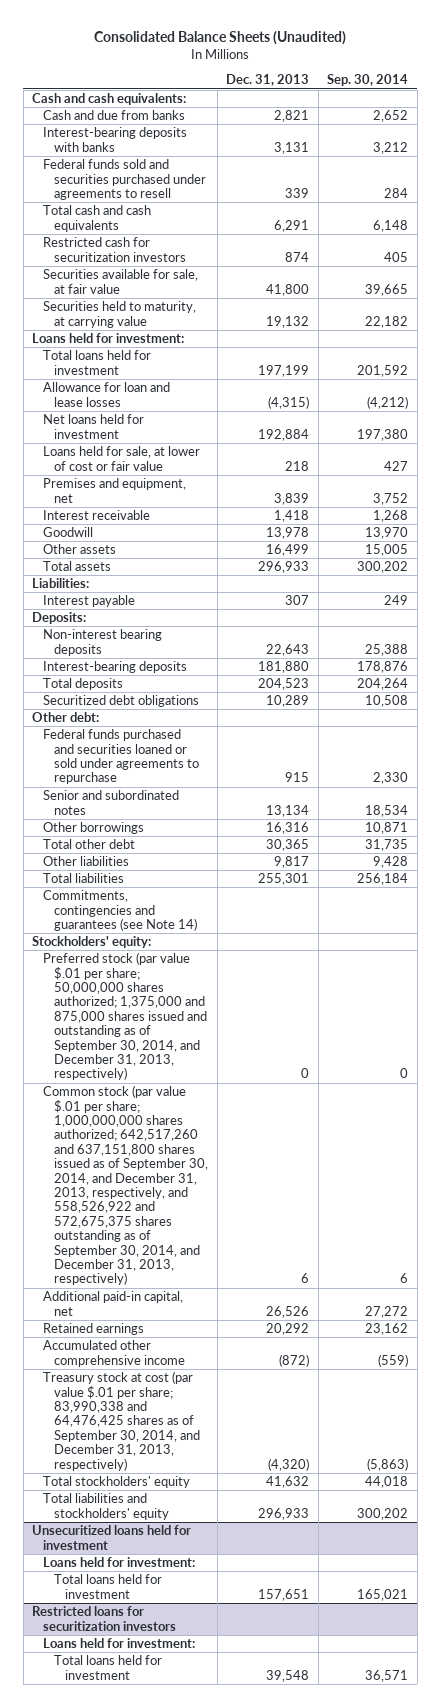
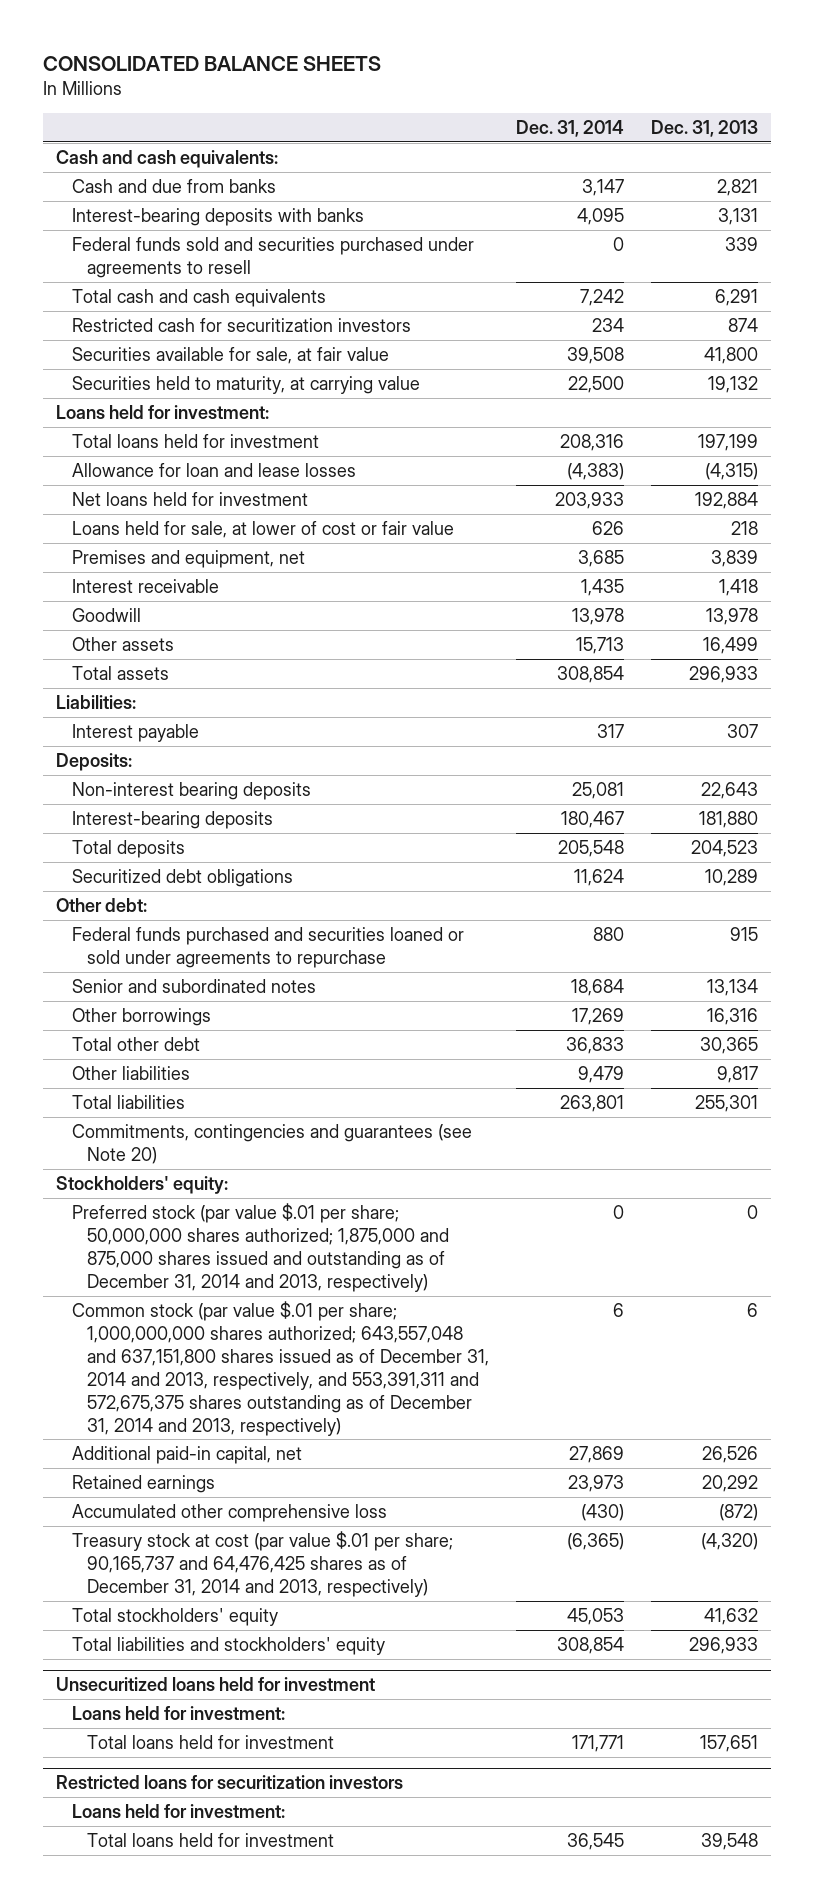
[94,31,347,46] Consolidated Balance Sheets (Unaudited) -> [43,55,382,71] CONSOLIDATED BALANCE SHEETS
[327,74,409,87] Sep. 30, 2014 -> none
none -> [515,119,624,137] Dec. 31, 2014
[43,890,198,931] Commitments, contingencies and guarantees (see Note 14) -> [71,1123,472,1164] Commitments, contingencies and guarantees (see Note 20)
[43,952,208,1081] Preferred stock (par value $.01 per share; 50,000,000 shares authorized; 1,375,000 and 875,000 shares issued and outstanding as of September 30, 2014, and December 31, 2013, respectively) -> [71,1202,449,1292] Preferred stock (par value $.01 per share; 50,000,000 shares authorized; 1,875,000 and 875,000 shares issued and outstanding as of December 31, 2014 and 2013, respectively)
[43,1085,209,1286] Common stock (par value $.01 per share; 1,000,000,000 shares authorized; 642,517,260 and 637,151,800 shares issued as of September 30, 2014, and December 31, 2013, respectively, and 558,526,922 and 572,675,375 shares outstanding as of September 30, 2014, and December 31, 2013, respectively) -> [71,1300,489,1436] Common stock (par value $.01 per share; 1,000,000,000 shares authorized; 643,557,048 and 637,151,800 shares issued as of December 31, 2014 and 2013, respectively, and 553,391,311 and 572,675,375 shares outstanding as of December 31, 2014 and 2013, respectively)
[43,1340,186,1367] Accumulated other comprehensive income -> [71,1503,387,1522] Accumulated other comprehensive loss
[43,1371,201,1471] Treasury stock at cost (par value $.01 per share; 83,990,338 and 64,476,425 shares as of September 30, 2014, and December 31, 2013, respectively) -> [71,1530,453,1597] Treasury stock at cost (par value $.01 per share; 90,165,737 and 64,476,425 shares as of December 31, 2014 and 2013, respectively)

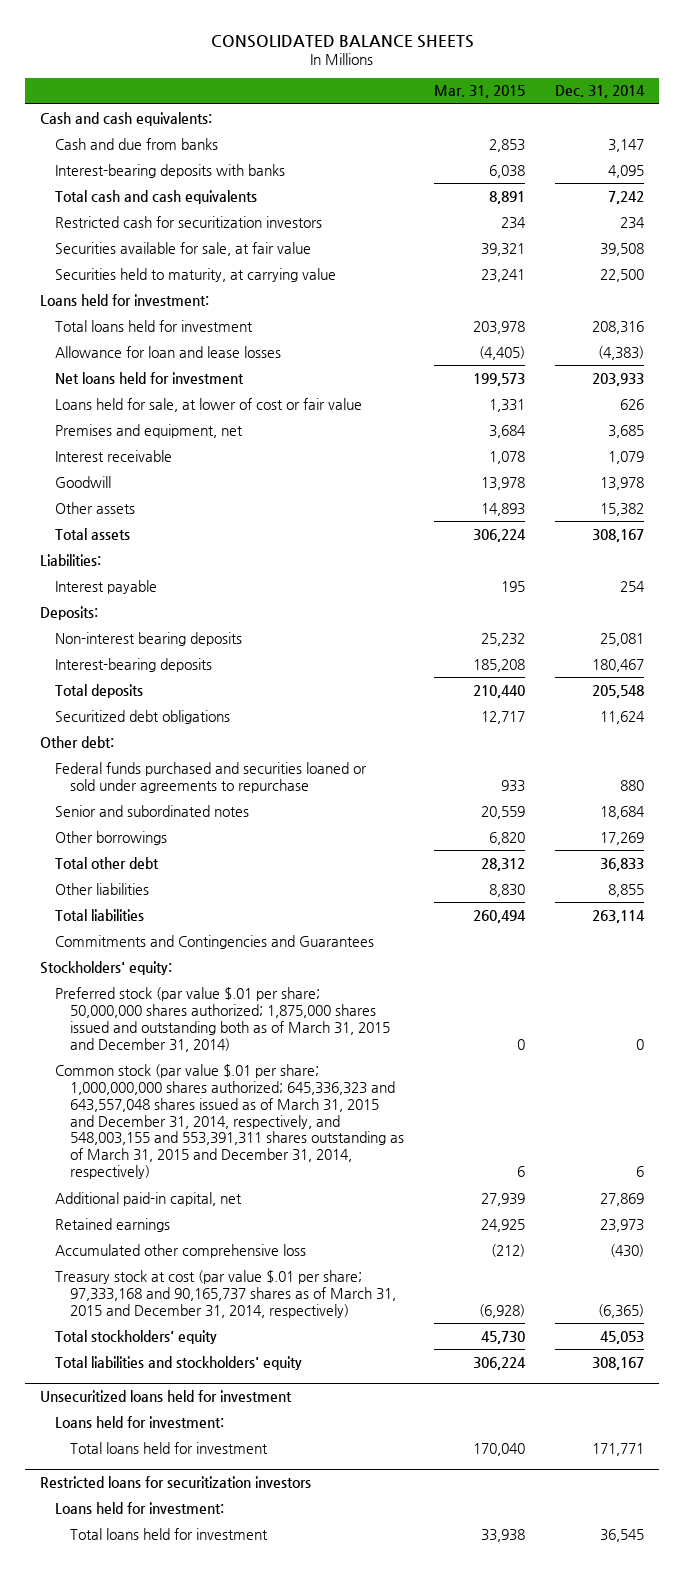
[650,119,758,137] Dec. 31, 2013 -> none
none -> [434,85,526,99] Mar. 31, 2015
[71,236,474,278] Federal funds sold and securities purchased under agreements to resell -> none
[580,578,624,596] 1,435 -> [608,450,645,464] 1,079
[575,636,624,654] 15,713 -> [600,502,645,516] 15,382
[556,665,624,683] 308,854 -> [592,528,645,542] 308,167
[596,723,624,738] 317 -> [620,580,646,592] 254
[577,1065,624,1083] 9,479 -> [608,883,645,897] 8,855
[559,1094,624,1112] 263,801 -> [592,909,646,923] 263,114
[71,1123,472,1164] Commitments, contingencies and guarantees (see Note 20) -> [55,934,375,949] Commitments and Contingencies and Guarantees
[71,1202,449,1292] Preferred stock (par value $.01 per share; 50,000,000 shares authorized; 1,875,000 and 875,000 shares issued and outstanding as of December 31, 2014 and 2013, respectively) -> [55,986,391,1052] Preferred stock (par value $.01 per share; 50,000,000 shares authorized; 1,875,000 shares issued and outstanding both as of March 31, 2015 and December 31, 2014)
[71,1300,489,1436] Common stock (par value $.01 per share; 1,000,000,000 shares authorized; 643,557,048 and 637,151,800 shares issued as of December 31, 2014 and 2013, respectively, and 553,391,311 and 572,675,375 shares outstanding as of December 31, 2014 and 2013, respectively) -> [55,1063,405,1180] Common stock (par value $.01 per share; 1,000,000,000 shares authorized; 645,336,323 and 643,557,048 shares issued as of March 31, 2015 and December 31, 2014, respectively, and 548,003,155 and 553,391,311 shares outstanding as of March 31, 2015 and December 31, 2014, respectively)
[71,1530,453,1597] Treasury stock at cost (par value $.01 per share; 90,165,737 and 64,476,425 shares as of December 31, 2014 and 2013, respectively) -> [55,1269,397,1318] Treasury stock at cost (par value $.01 per share; 97,333,168 and 90,165,737 shares as of March 31, 2015 and December 31, 2014, respectively)
[556,1636,624,1654] 308,854 -> [592,1356,645,1370] 308,167

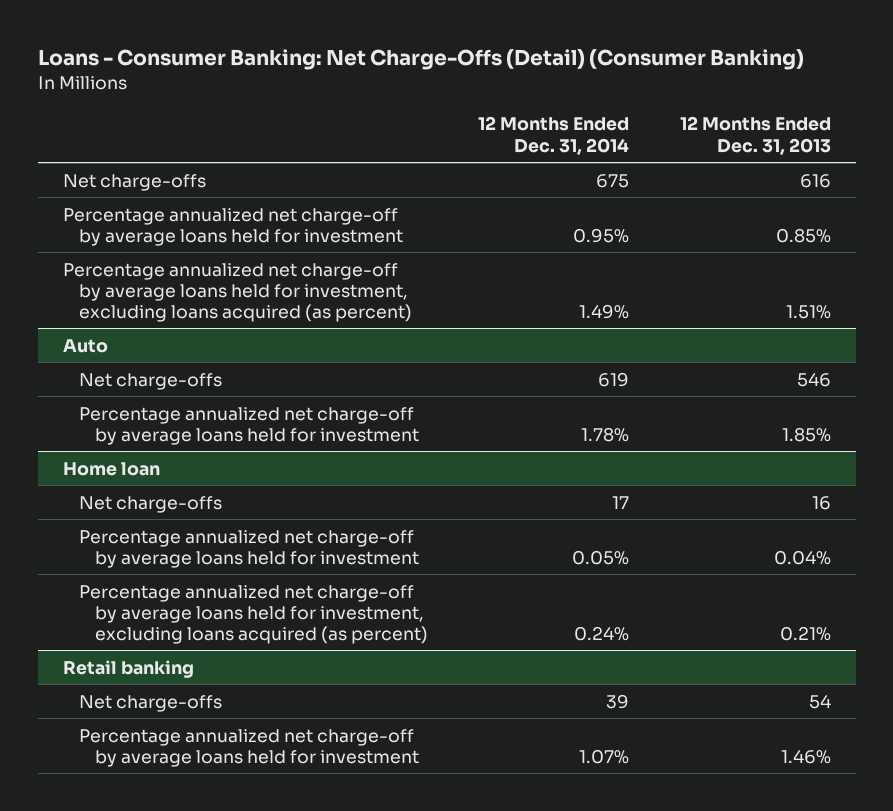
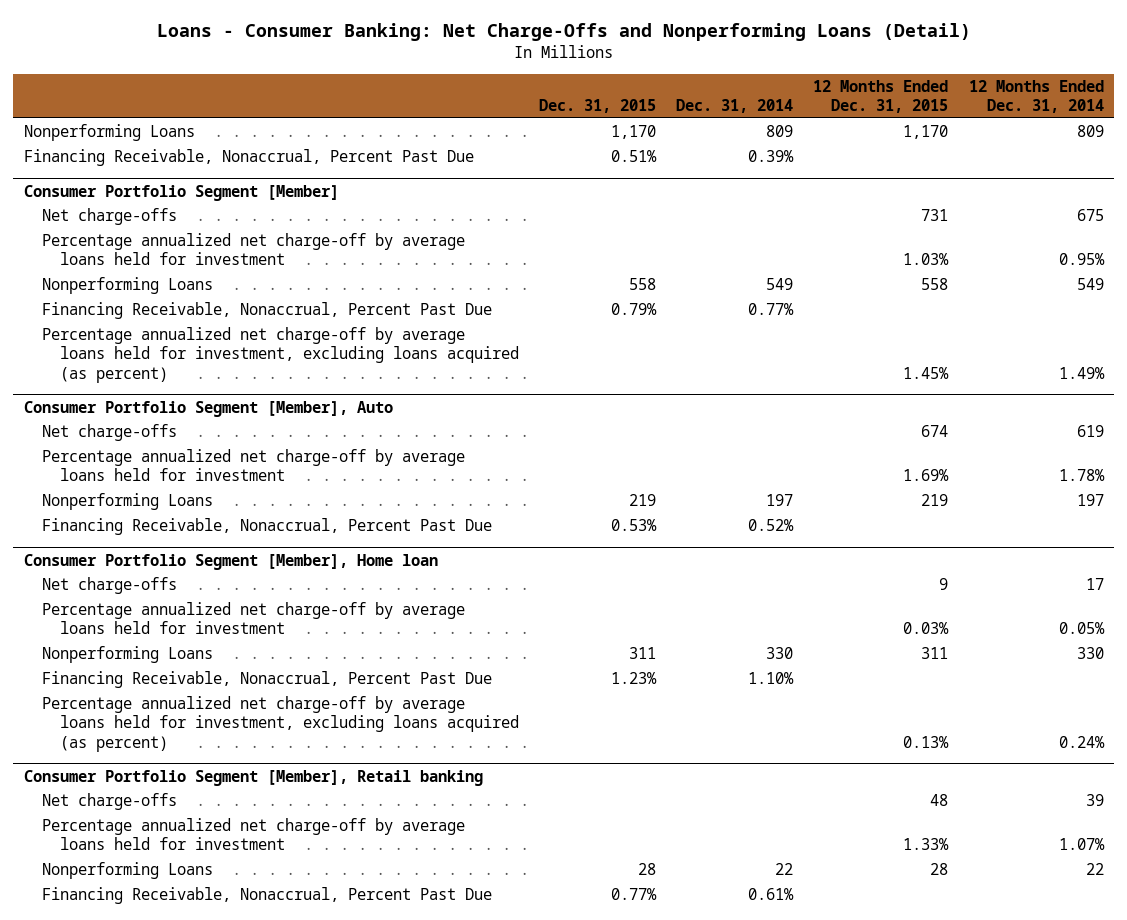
[37,49,804,71] Loans - Consumer Banking: Net Charge-Offs (Detail) (Consumer Banking) -> [156,23,971,42] Loans - Consumer Banking: Net Charge-Offs and Nonperforming Loans (Detail)
[679,116,831,155] 12 Months Ended Dec. 31, 2013 -> none
none -> [538,99,656,114] Dec. 31, 2015
none -> [676,99,794,114] Dec. 31, 2014
none -> [813,79,949,114] 12 Months Ended Dec. 31, 2015
none -> [23,123,195,141] Nonperforming Loans
none -> [23,148,474,166] Financing Receivable, Nonaccrual, Percent Past Due
none -> [23,184,339,201] Consumer Portfolio Segment [Member]
none -> [41,276,213,294] Nonperforming Loans
none -> [41,301,492,319] Financing Receivable, Nonaccrual, Percent Past Due
[62,338,108,353] Auto -> none
none -> [23,400,393,417] Consumer Portfolio Segment [Member], Auto
[62,461,160,476] Home loan -> none
none -> [41,492,213,510] Nonperforming Loans
none -> [41,517,492,535] Financing Receivable, Nonaccrual, Percent Past Due
none -> [23,553,438,570] Consumer Portfolio Segment [Member], Home loan
none -> [41,645,213,663] Nonperforming Loans
none -> [41,670,492,688] Financing Receivable, Nonaccrual, Percent Past Due
[62,659,194,678] Retail banking -> none
none -> [23,769,483,786] Consumer Portfolio Segment [Member], Retail banking
none -> [41,861,213,879] Nonperforming Loans
none -> [41,886,492,904] Financing Receivable, Nonaccrual, Percent Past Due

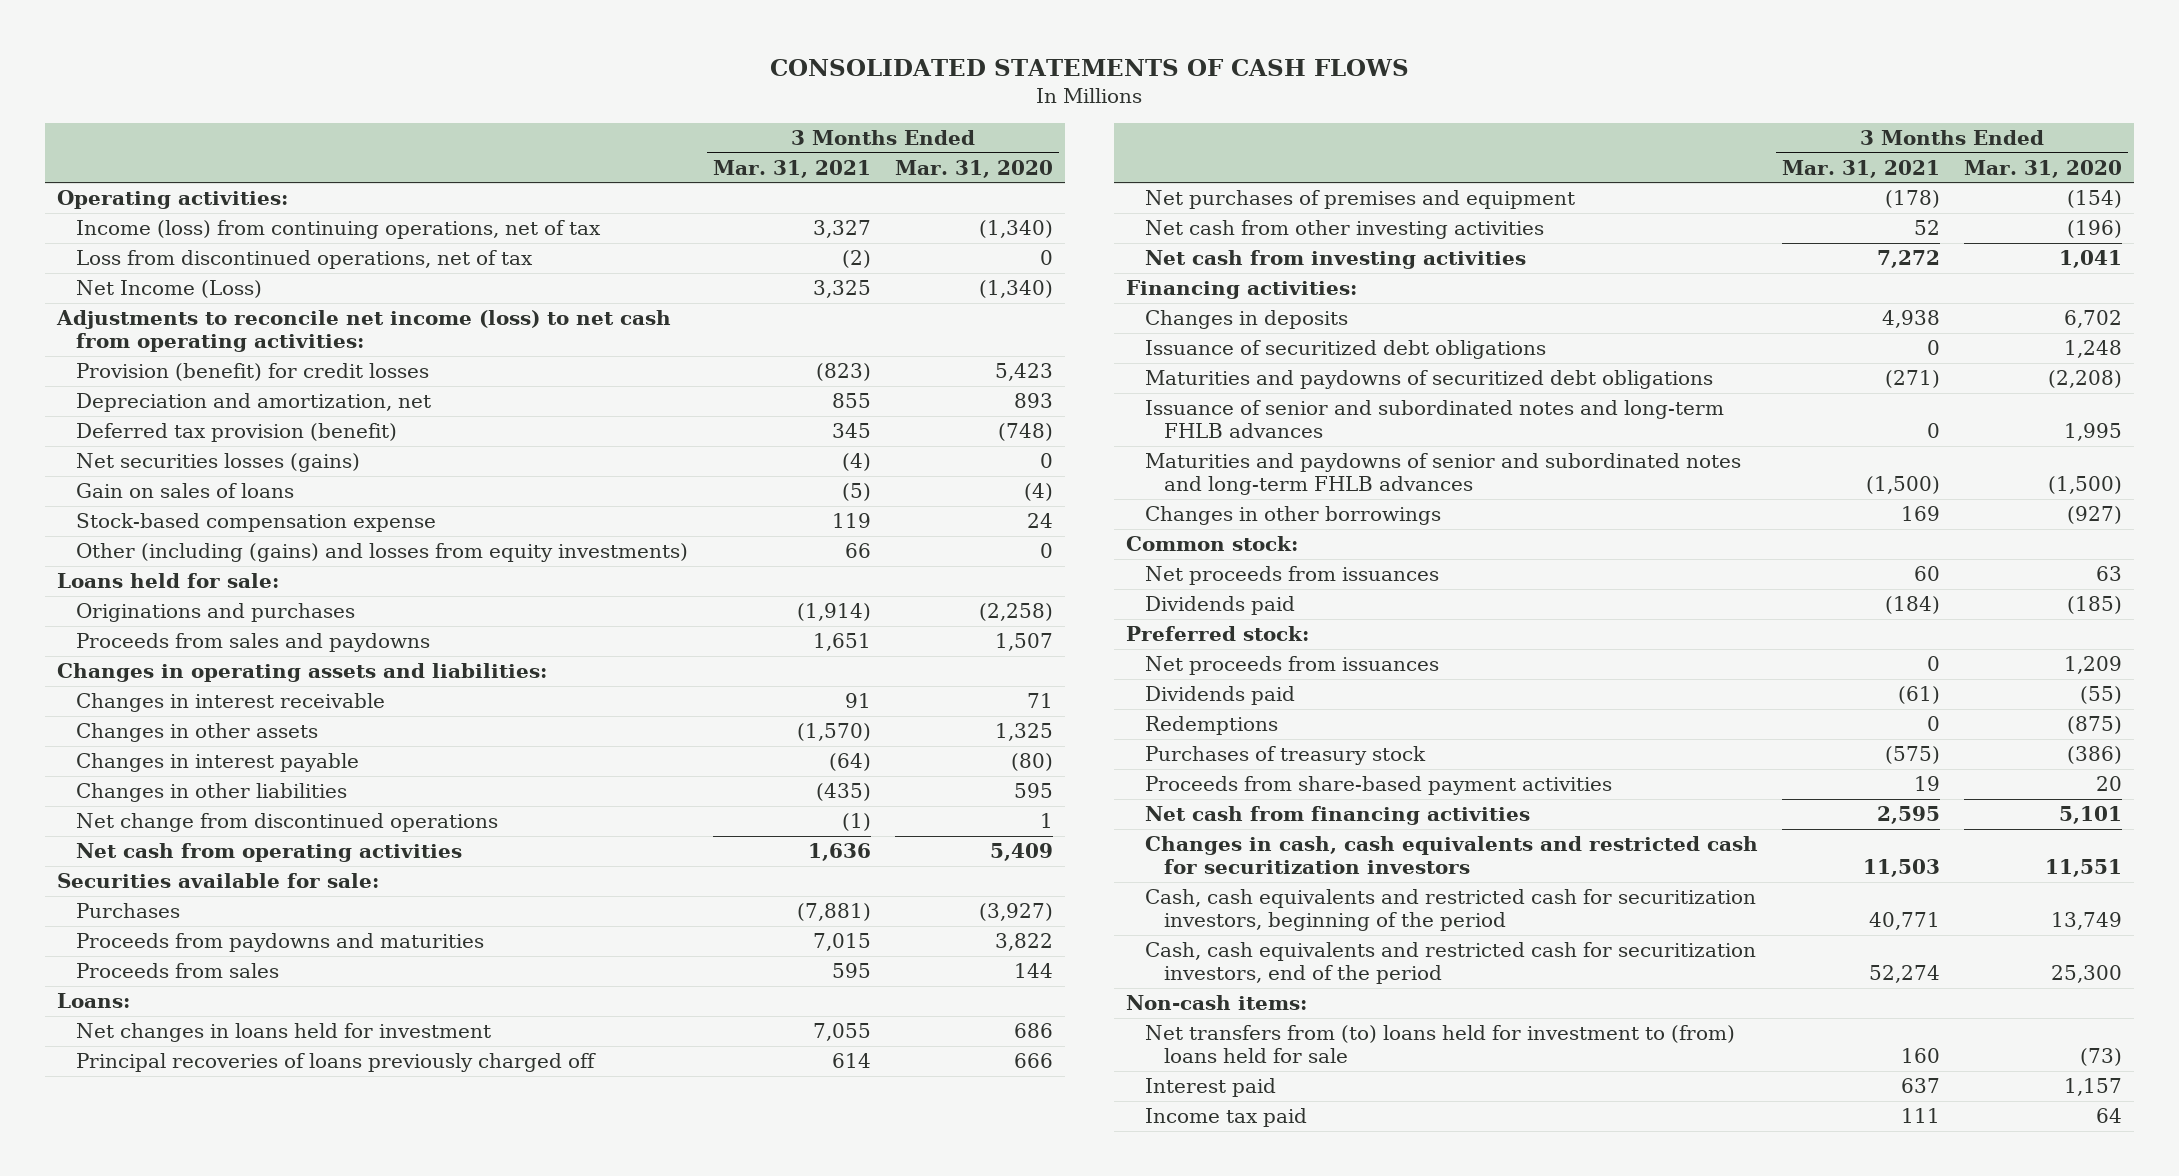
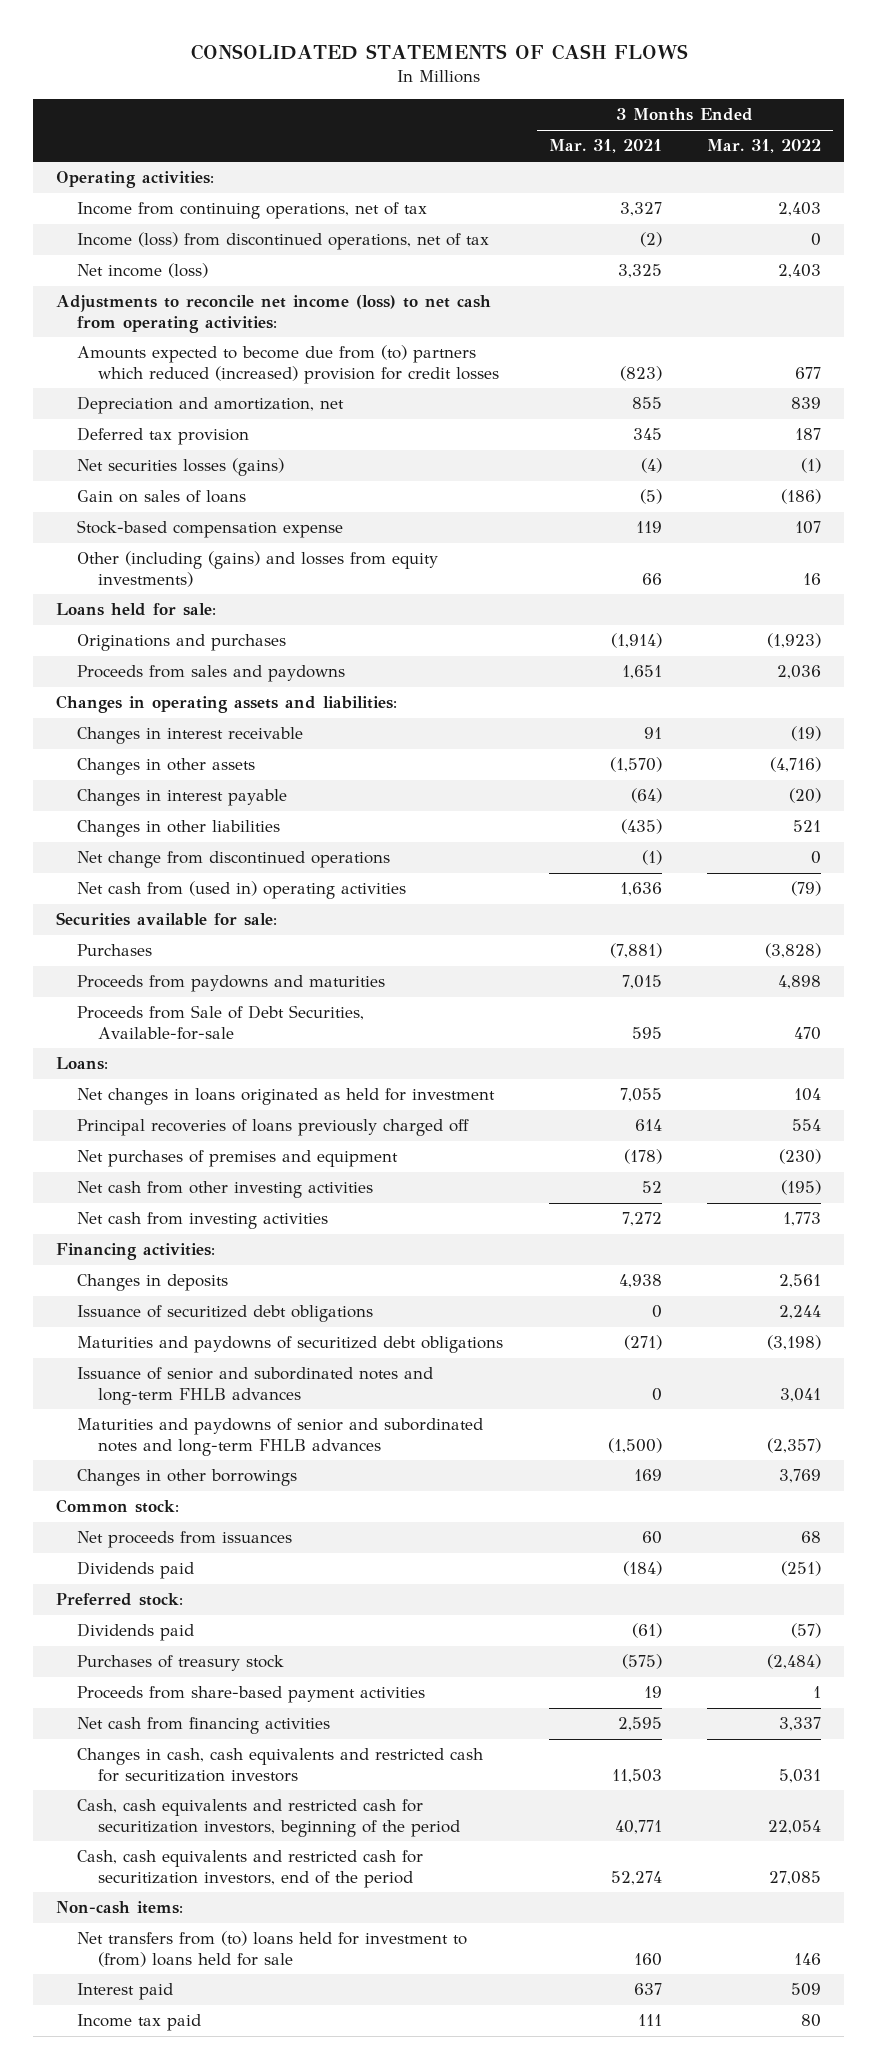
[894,159,1053,178] Mar. 31, 2020 -> none
none -> [707,139,822,154] Mar. 31, 2022
[76,220,602,240] Income (loss) from continuing operations, net of tax -> [76,202,427,220] Income from continuing operations, net of tax
[76,250,534,270] Loss from discontinued operations, net of tax -> [76,232,489,251] Income (loss) from discontinued operations, net of tax
[76,280,263,299] Net Income (Loss) -> [76,263,208,279] Net income (loss)
[76,363,430,382] Provision (benefit) for credit losses -> [76,345,499,384] Amounts expected to become due from (to) partners which reduced (increased) provision for credit losses
[76,423,398,443] Deferred tax provision (benefit) -> [76,427,249,446] Deferred tax provision
[76,843,463,863] Net cash from operating activities -> [76,881,406,900] Net cash from (used in) operating activities
[76,963,280,979] Proceeds from sales -> [76,1005,364,1040] Proceeds from Sale of Debt Securities, Available-for-sale
[76,1023,492,1043] Net changes in loans held for investment -> [76,1088,495,1106] Net changes in loans originated as held for investment
[1145,656,1440,676] Net proceeds from issuances -> none
[1145,716,1279,736] Redemptions -> none

